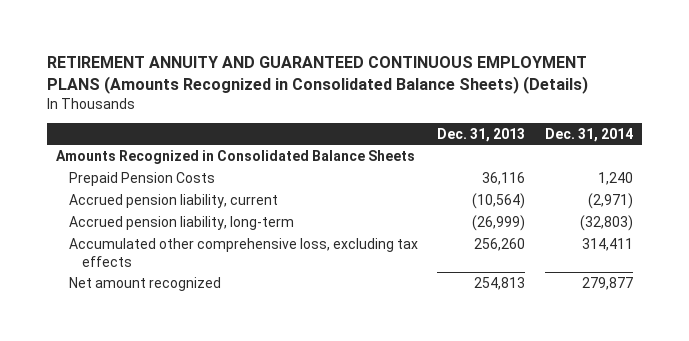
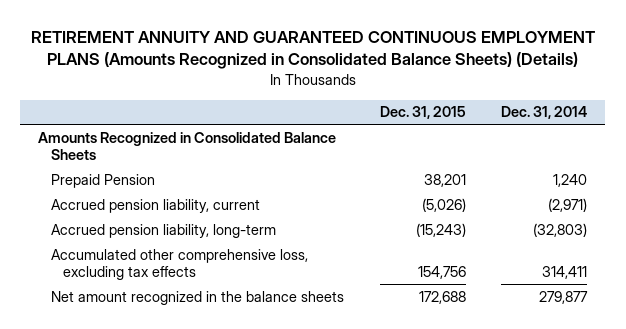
[437,127,526,142] Dec. 31, 2013 -> none
none -> [379,106,466,120] Dec. 31, 2015
[69,171,216,186] Prepaid Pension Costs -> [50,173,155,188] Prepaid Pension
[69,276,222,291] Net amount recognized -> [50,290,344,305] Net amount recognized in the balance sheets

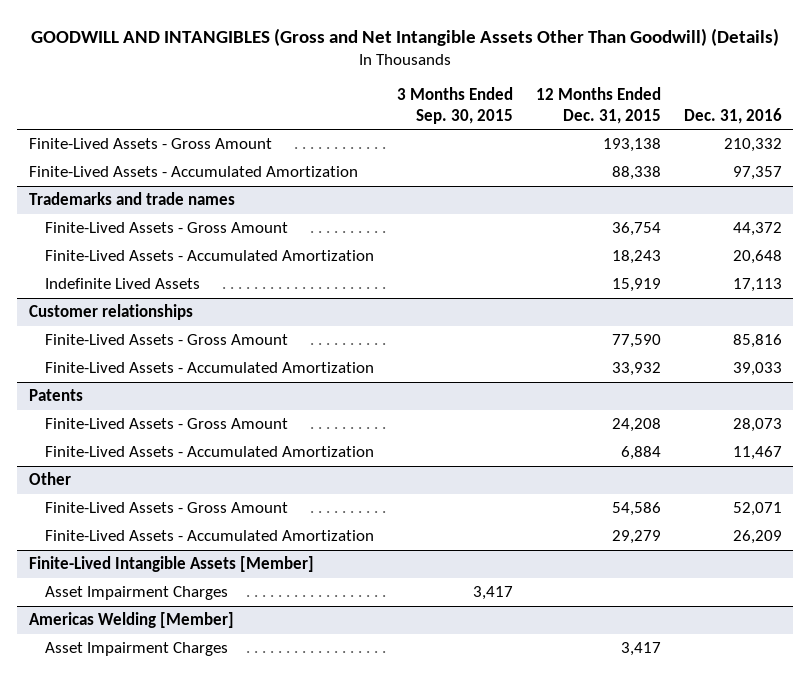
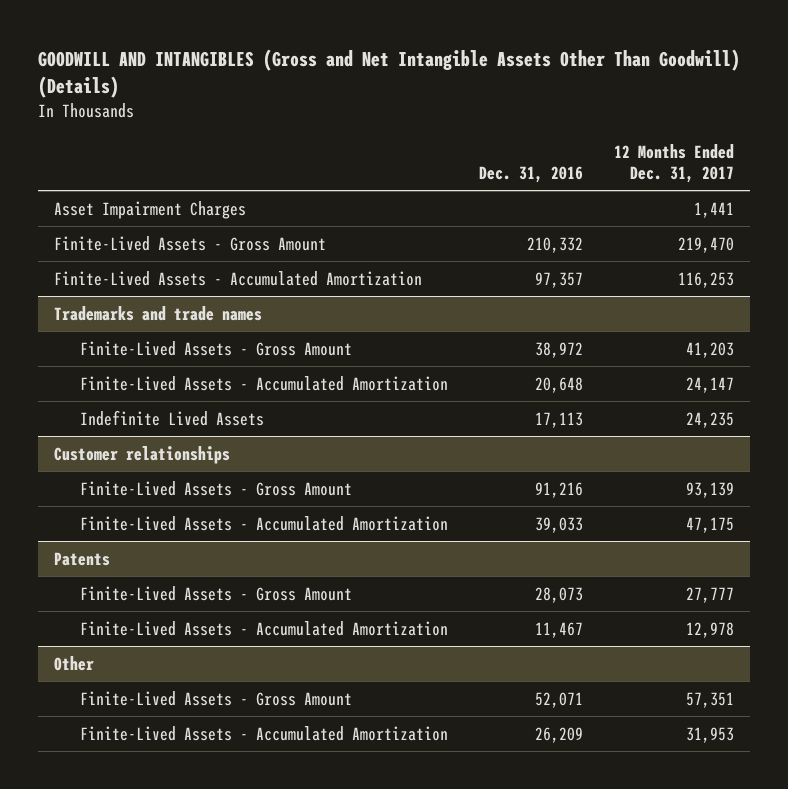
[397,87,514,124] 3 Months Ended Sep. 30, 2015 -> none
[535,87,661,124] 12 Months Ended Dec. 31, 2015 -> none
none -> [613,143,734,183] 12 Months Ended Dec. 31, 2017
none -> [53,200,246,219] Asset Impairment Charges
[732,222,782,237] 44,372 -> [534,341,583,358] 38,972
[732,334,782,349] 85,816 -> [534,481,583,498] 91,216
[28,556,314,573] Finite-Lived Intangible Assets [Member] -> none
[45,586,229,601] Asset Impairment Charges -> none
[28,612,234,629] Americas Welding [Member] -> none
[45,642,229,657] Asset Impairment Charges -> none

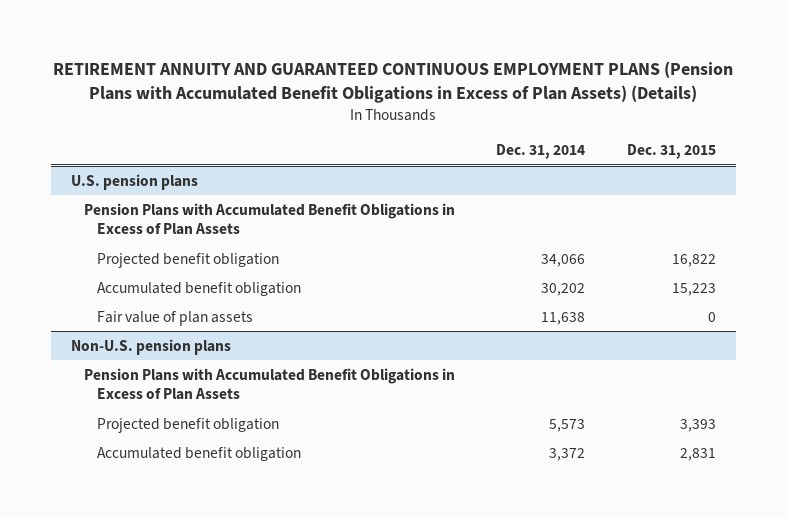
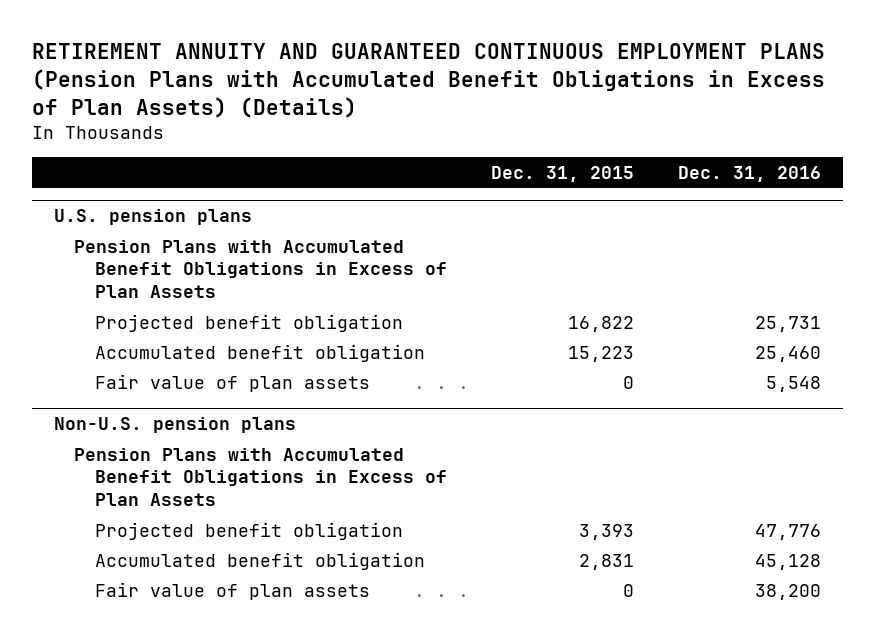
[496,144,586,160] Dec. 31, 2014 -> none
none -> [677,166,821,183] Dec. 31, 2016
none -> [94,581,370,600] Fair value of plan assets

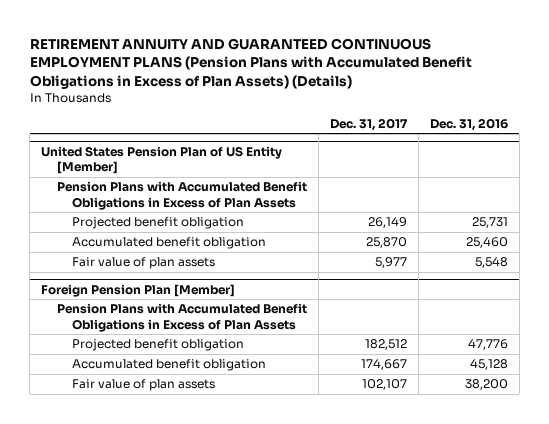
[490,166,634,183] Dec. 31, 2015 -> none
none -> [329,117,408,131] Dec. 31, 2017
[53,209,252,226] U.S. pension plans -> [41,145,283,175] United States Pension Plan of US Entity [Member]
[53,417,296,434] Non-U.S. pension plans -> [41,283,236,297] Foreign Pension Plan [Member]

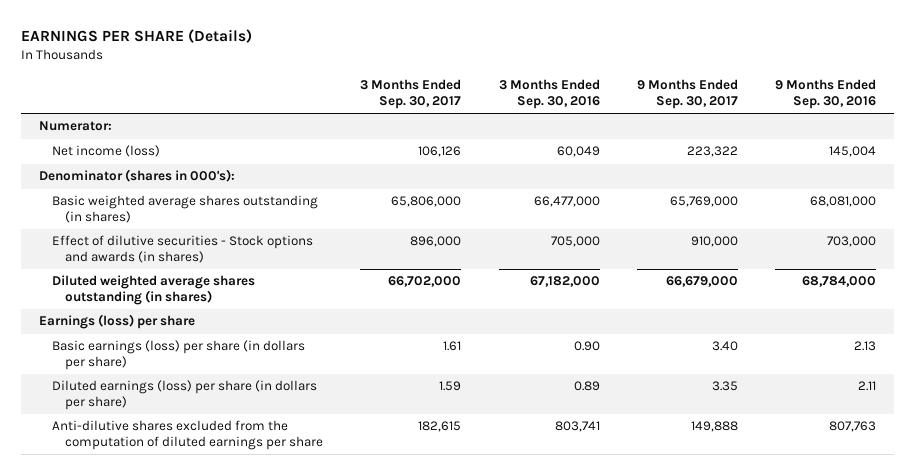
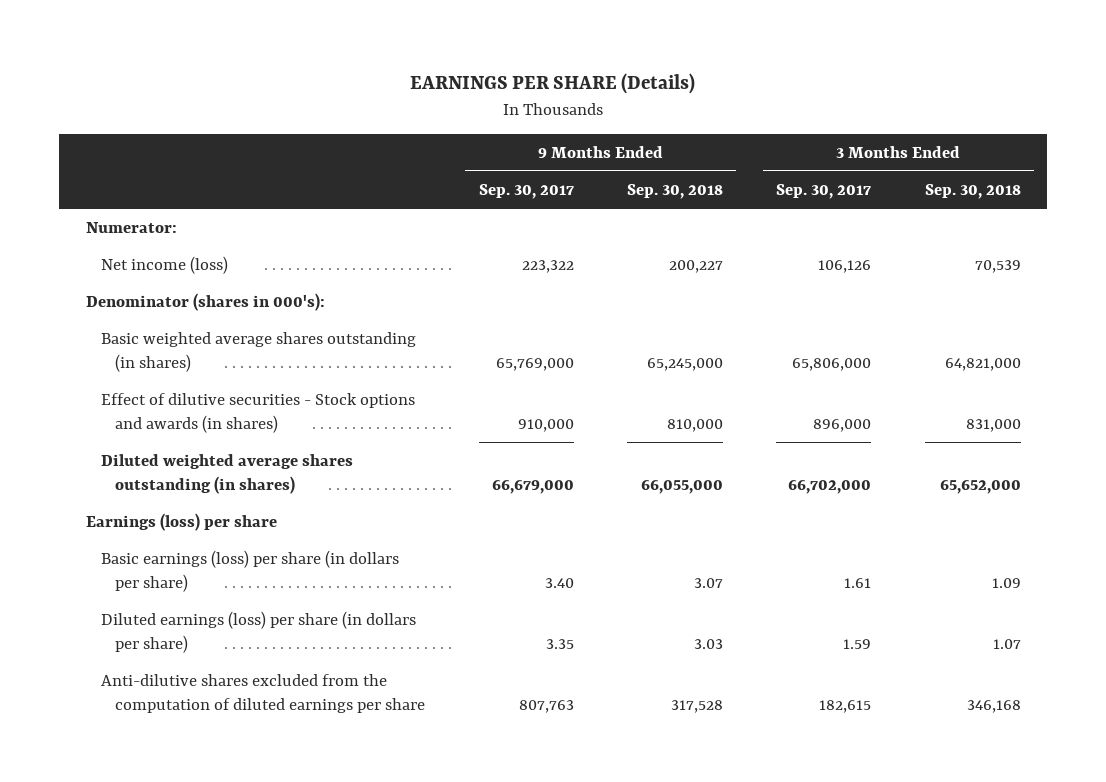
[498,79,600,109] 3 Months Ended Sep. 30, 2016 -> none
[774,79,876,109] 9 Months Ended Sep. 30, 2016 -> none
none -> [626,183,723,199] Sep. 30, 2018
none -> [924,183,1021,199] Sep. 30, 2018
[690,421,738,433] 149,888 -> [518,700,574,714] 807,763

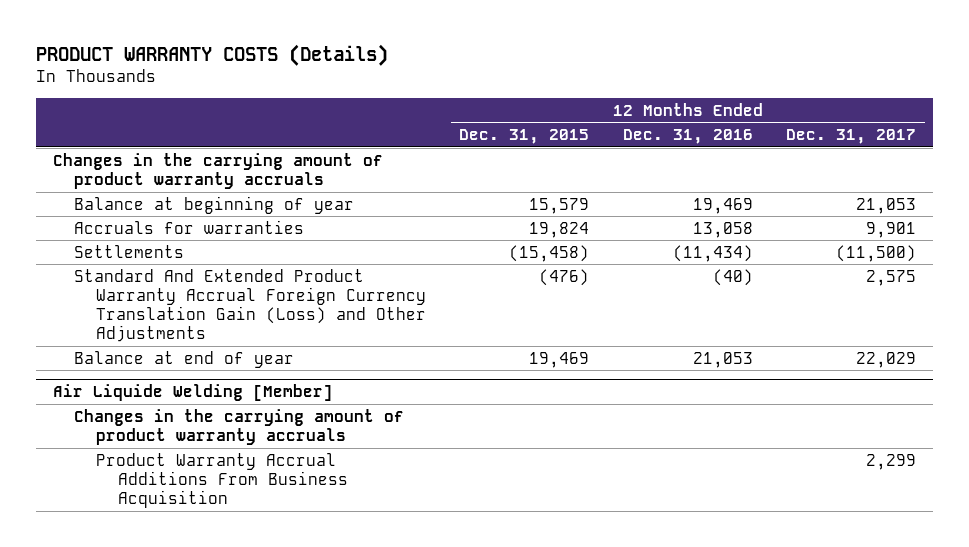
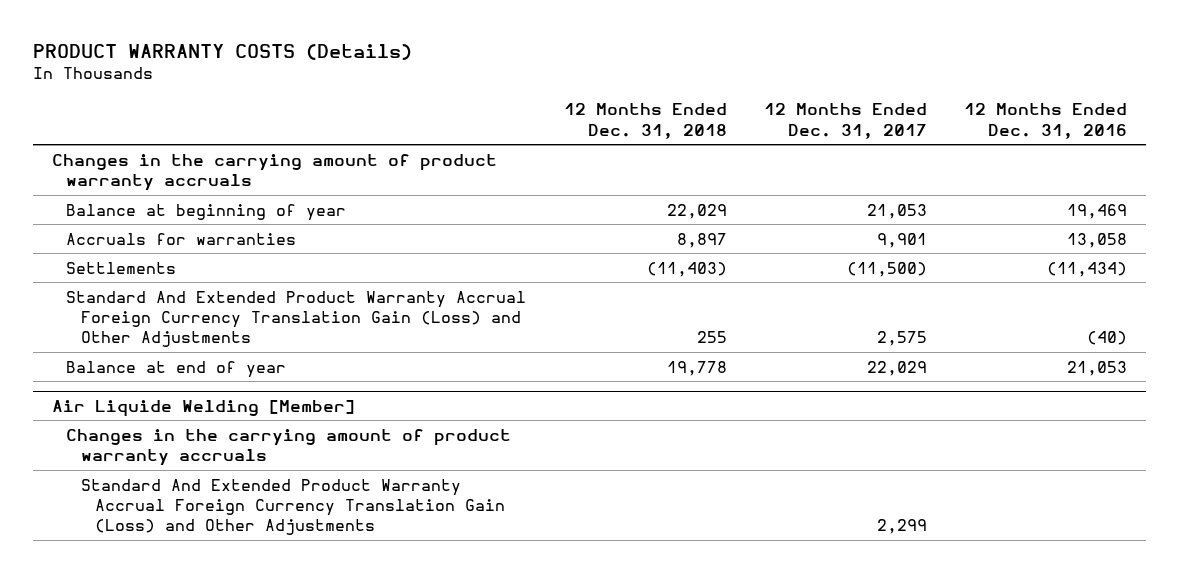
[459,129,590,145] Dec. 31, 2015 -> none
none -> [563,103,727,139] 12 Months Ended Dec. 31, 2018
[95,452,348,509] Product Warranty Accrual Additions From Business Acquisition -> [80,478,506,536] Standard And Extended Product Warranty Accrual Foreign Currency Translation Gain (Loss) and Other Adjustments

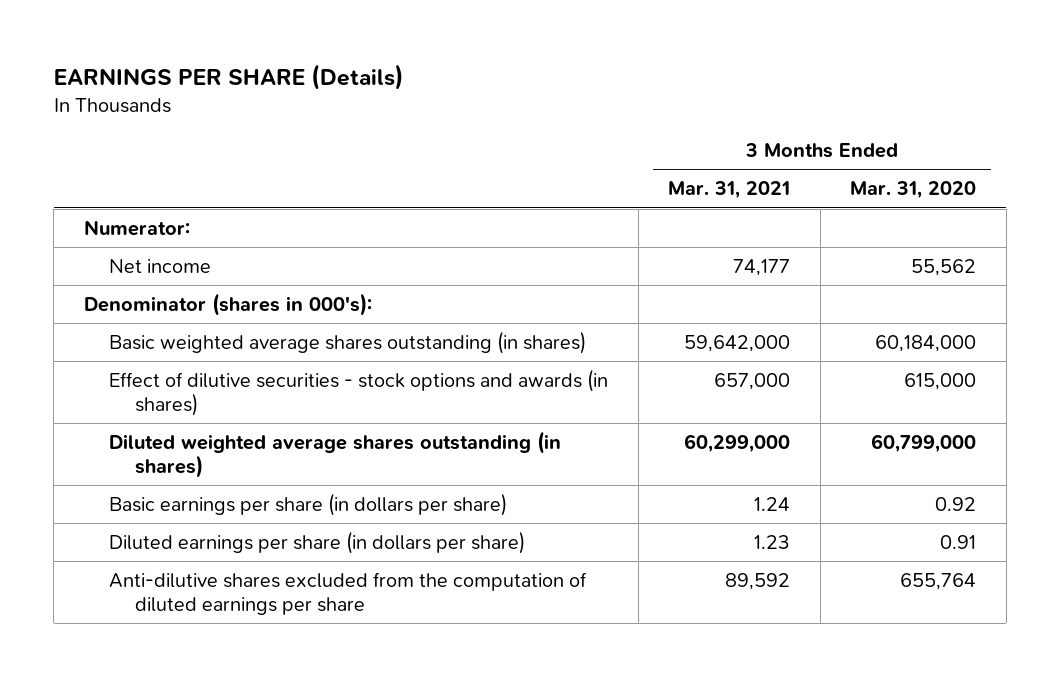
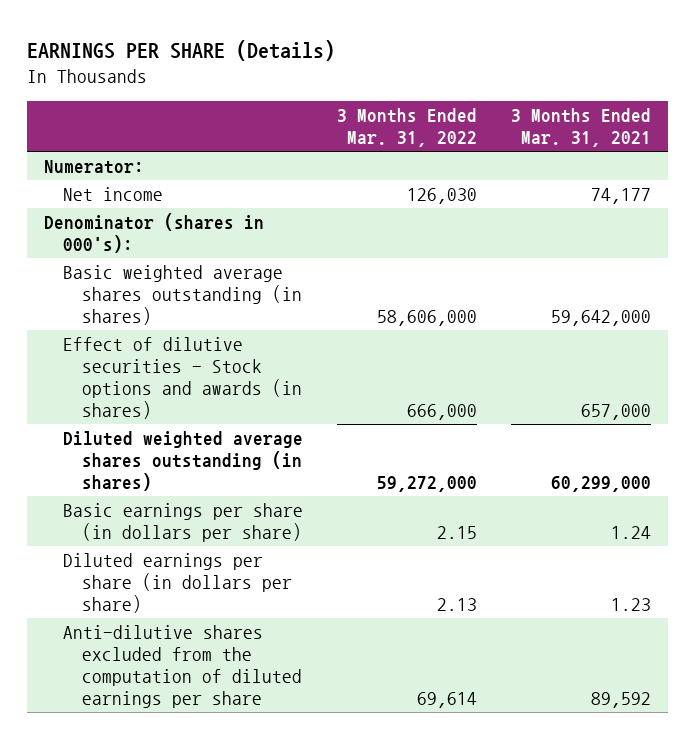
[850,181,977,200] Mar. 31, 2020 -> none
none -> [336,108,477,148] 3 Months Ended Mar. 31, 2022
[109,368,609,416] Effect of dilutive securities - stock options and awards (in shares) -> [63,337,302,419] Effect of dilutive securities - Stock options and awards (in shares)

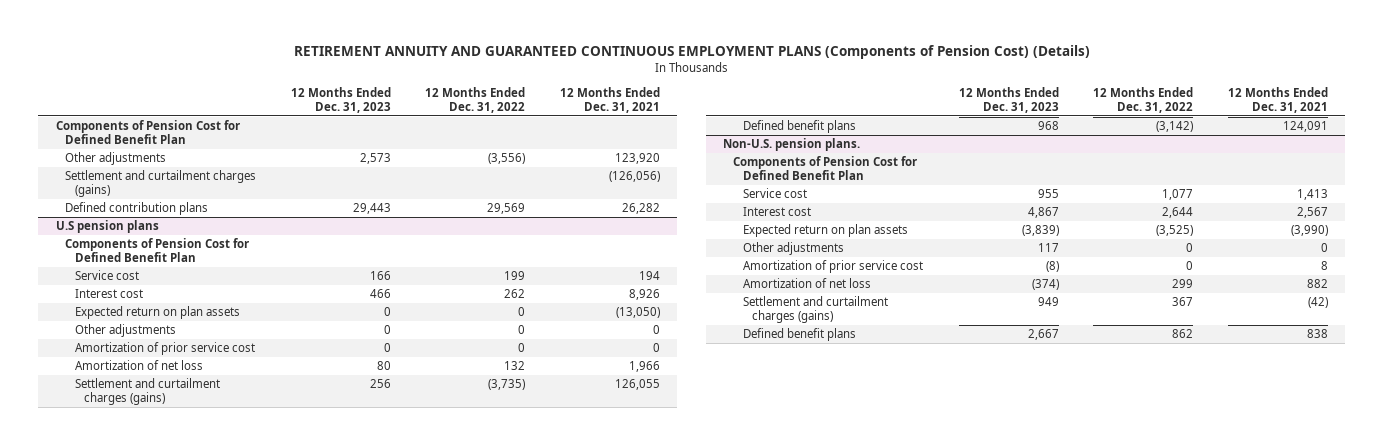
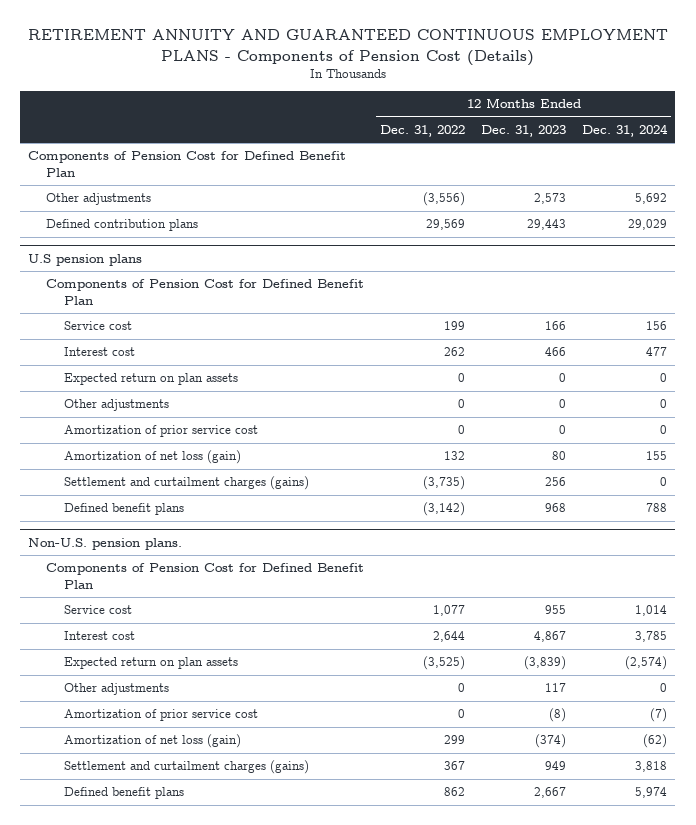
[293,45,1090,60] RETIREMENT ANNUITY AND GUARANTEED CONTINUOUS EMPLOYMENT PLANS (Components of Pension Cost) (Details) -> [27,29,668,66] RETIREMENT ANNUITY AND GUARANTEED CONTINUOUS EMPLOYMENT PLANS - Components of Pension Cost (Details)
[559,86,660,113] 12 Months Ended Dec. 31, 2021 -> none
none -> [582,124,669,138] Dec. 31, 2024
[65,170,257,198] Settlement and curtailment charges (gains) -> none
[74,360,203,371] Amortization of net loss -> [64,450,242,465] Amortization of net loss (gain)
[742,278,871,289] Amortization of net loss -> [64,734,242,749] Amortization of net loss (gain)

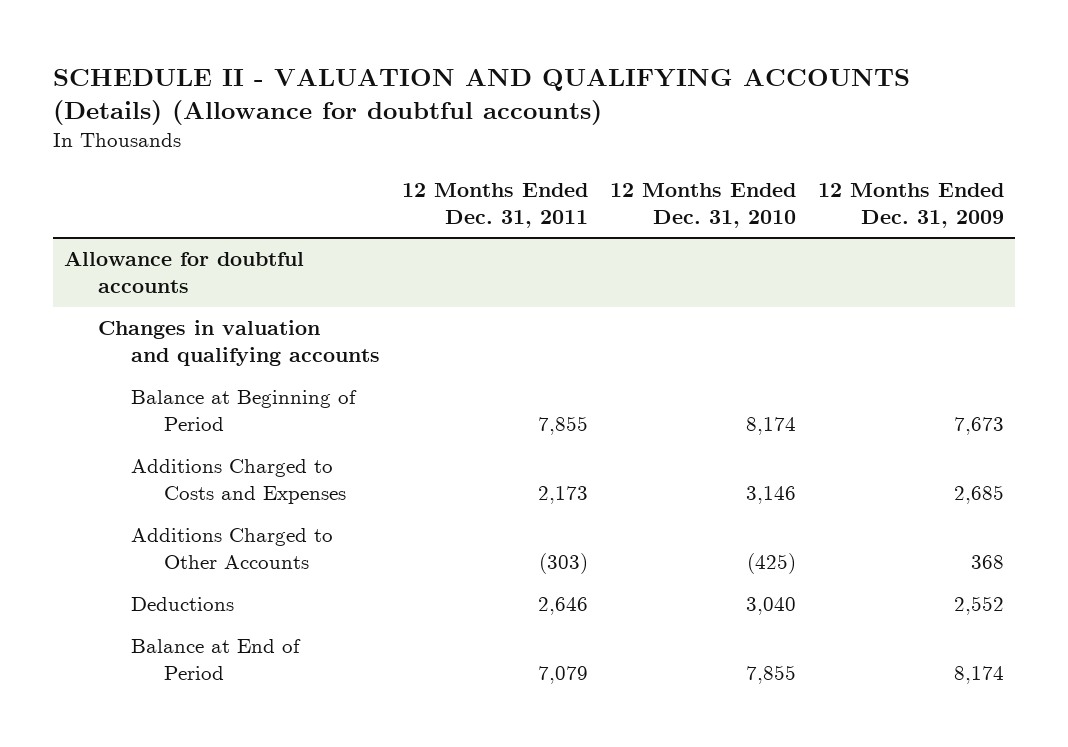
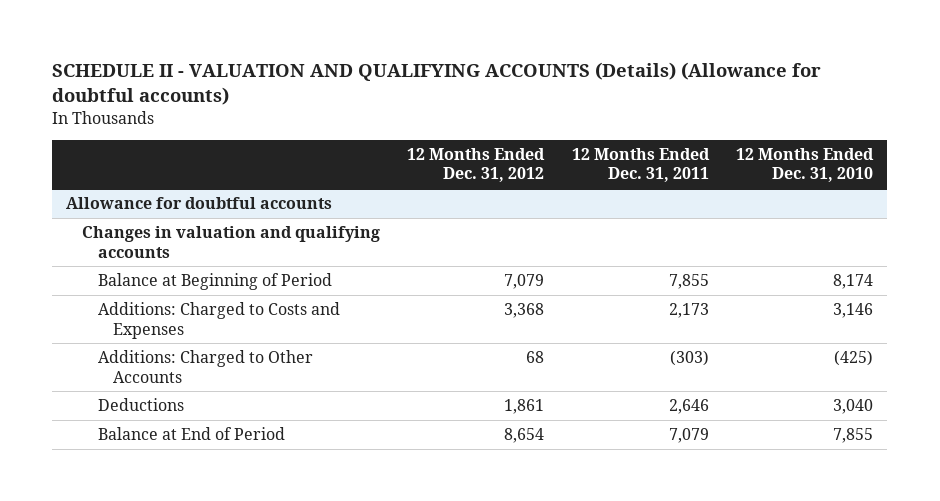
[818,182,1005,228] 12 Months Ended Dec. 31, 2009 -> none
none -> [407,148,546,183] 12 Months Ended Dec. 31, 2012
[130,459,347,505] Additions Charged to Costs and Expenses -> [97,302,340,339] Additions: Charged to Costs and Expenses
[130,528,333,570] Additions Charged to Other Accounts -> [97,350,313,383] Additions: Charged to Other Accounts

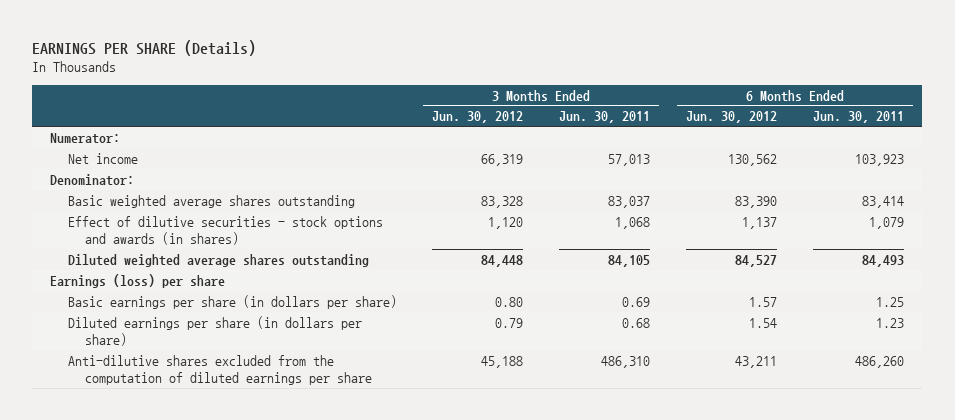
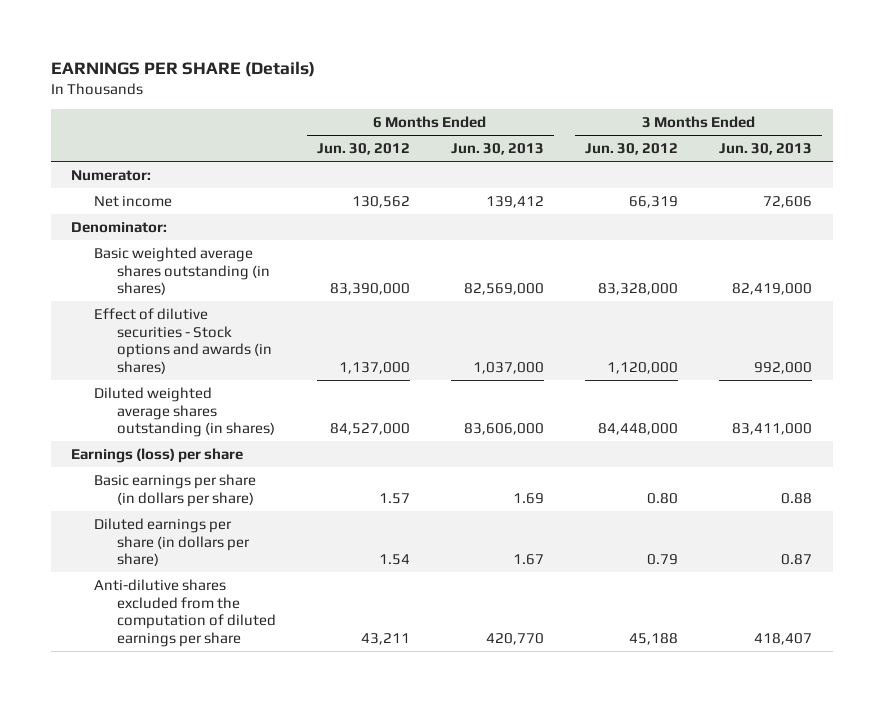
[559,111,651,124] Jun. 30, 2011 -> none
[813,111,905,124] Jun. 30, 2011 -> none
none -> [451,143,545,156] Jun. 30, 2013
none -> [719,143,813,156] Jun. 30, 2013
[67,194,355,208] Basic weighted average shares outstanding -> [94,246,270,296] Basic weighted average shares outstanding (in shares)
[481,195,524,208] 83,328 -> [598,283,679,296] 83,328,000
[735,195,778,208] 83,390 -> [329,283,410,296] 83,390,000
[67,215,383,245] Effect of dilutive securities - stock options and awards (in shares) -> [94,307,272,374] Effect of dilutive securities - Stock options and awards (in shares)
[488,216,524,229] 1,120 -> [607,361,679,374] 1,120,000
[742,216,778,229] 1,137 -> [338,361,410,374] 1,137,000
[67,253,369,267] Diluted weighted average shares outstanding -> [94,386,275,438] Diluted weighted average shares outstanding (in shares)
[481,254,524,267] 84,448 -> [598,423,679,436] 84,448,000
[735,254,778,267] 84,527 -> [329,423,410,436] 84,527,000

